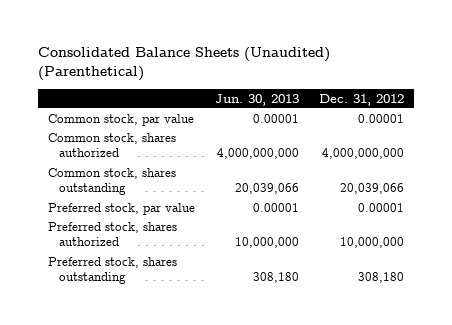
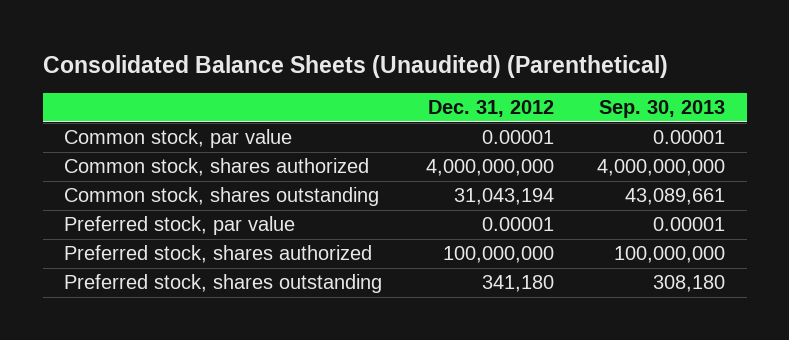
[214,93,299,106] Jun. 30, 2013 -> none
none -> [599,100,726,119] Sep. 30, 2013
[339,183,404,195] 20,039,066 -> [453,188,554,206] 31,043,194
[339,237,404,249] 10,000,000 -> [442,246,554,264] 100,000,000
[357,272,404,284] 308,180 -> [481,275,554,293] 341,180

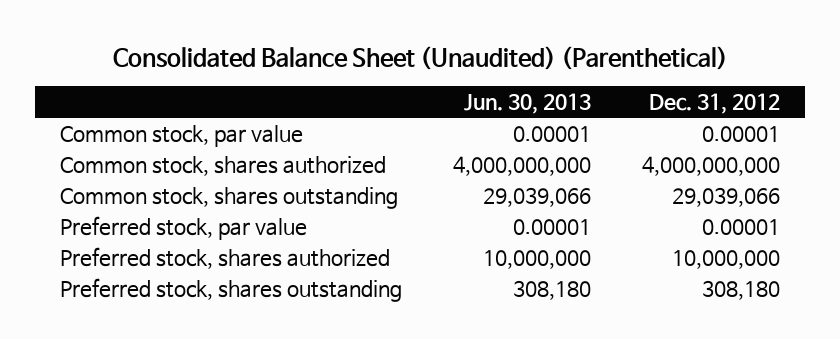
[42,55,668,79] Consolidated Balance Sheets (Unaudited) (Parenthetical) -> [112,46,728,71] Consolidated Balance Sheet (Unaudited) (Parenthetical)
[599,100,726,119] Sep. 30, 2013 -> none
none -> [463,93,591,115] Jun. 30, 2013
[453,188,554,206] 31,043,194 -> [671,186,780,207] 29,039,066
[442,246,554,264] 100,000,000 -> [671,249,780,269] 10,000,000
[481,275,554,293] 341,180 -> [701,279,780,300] 308,180

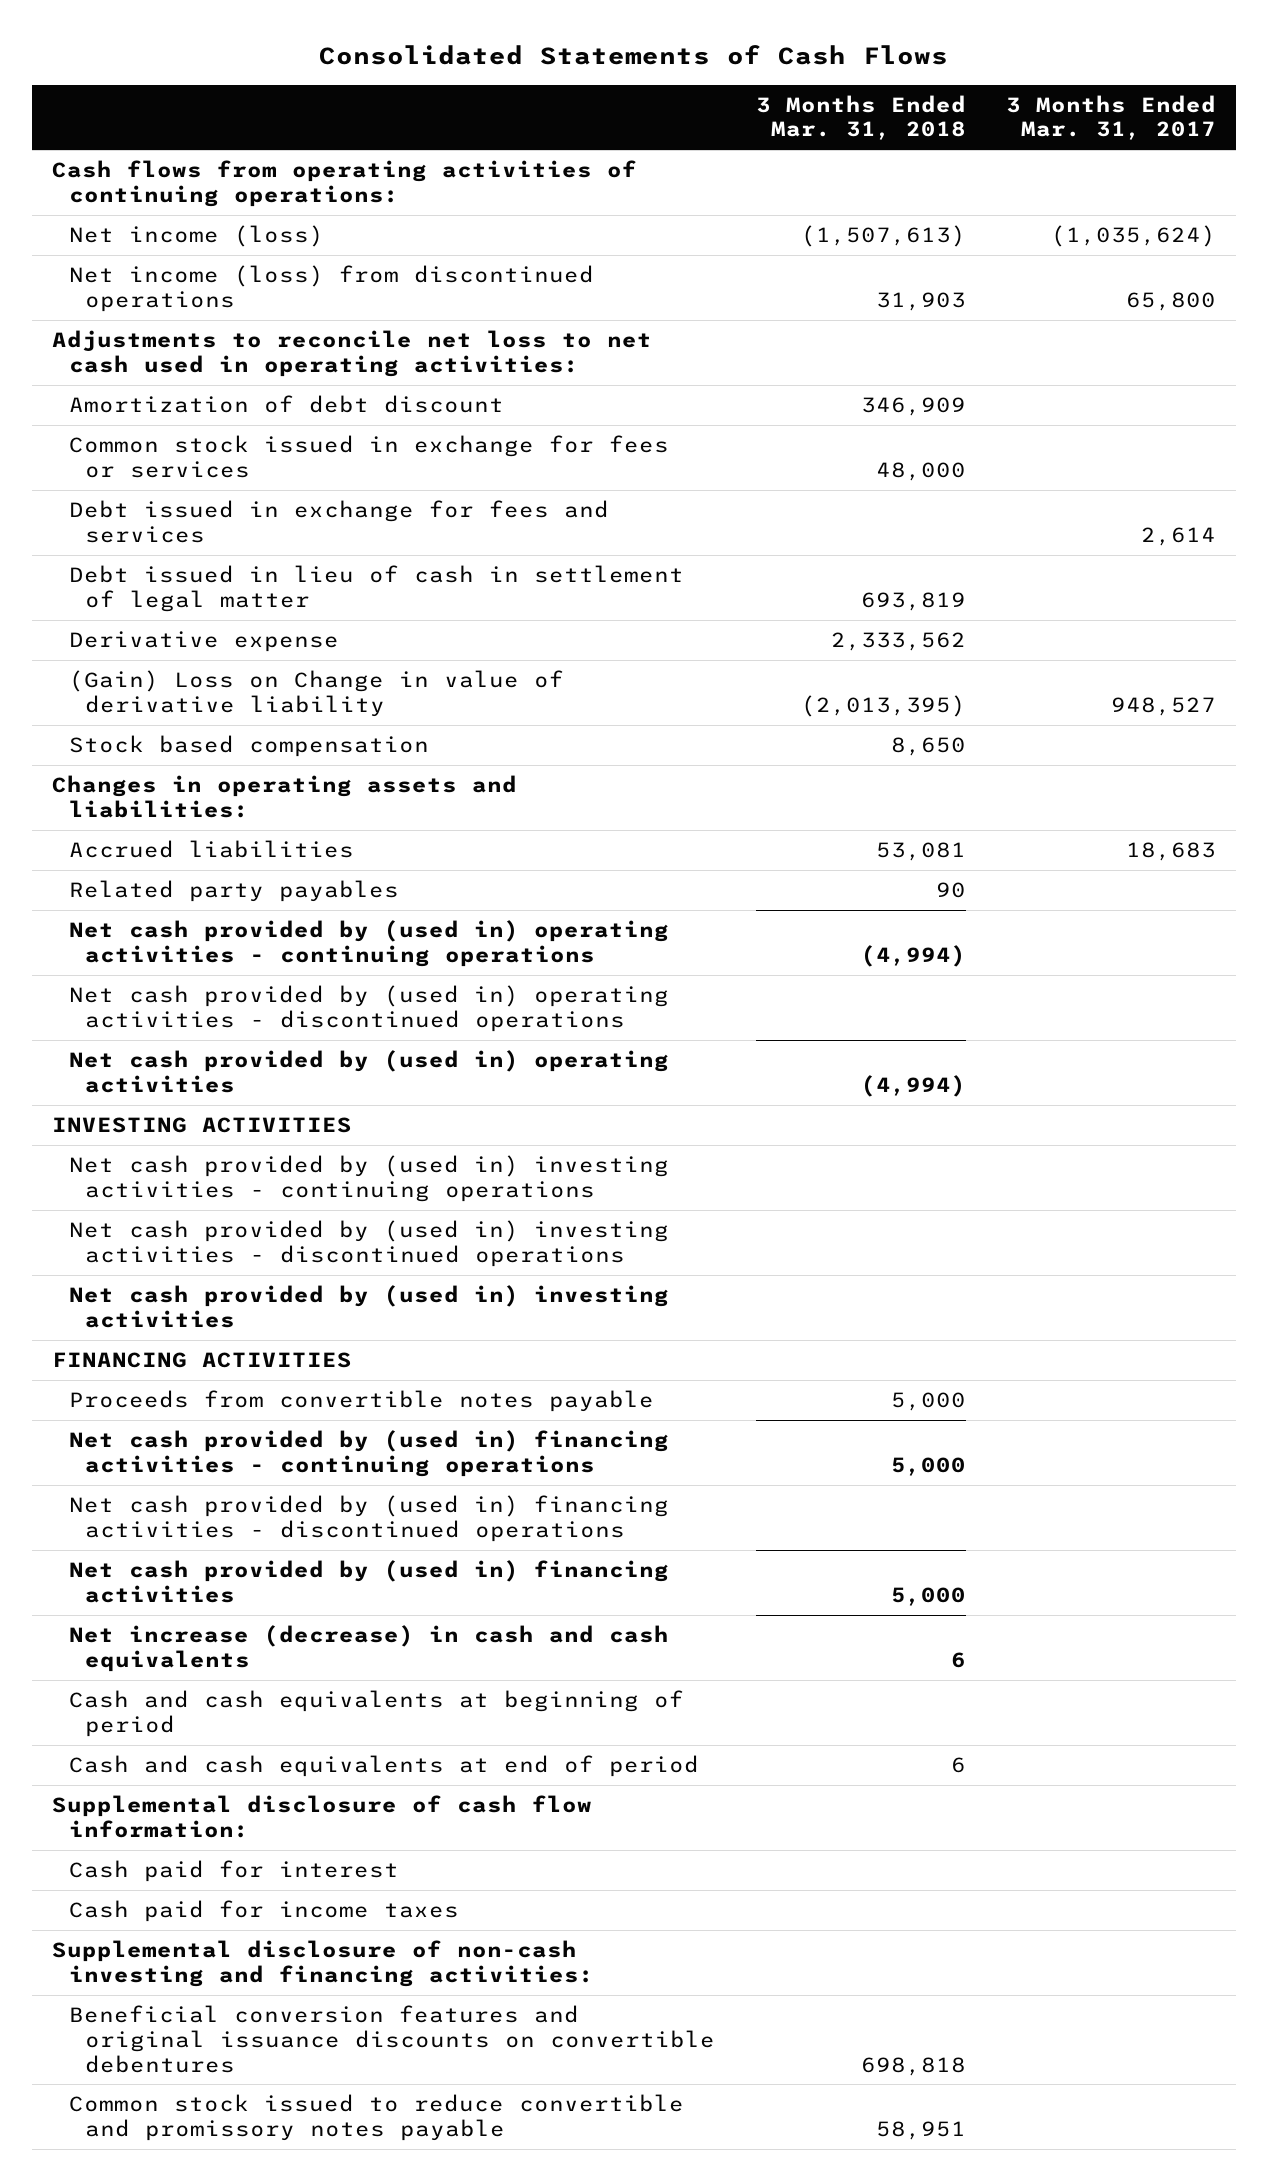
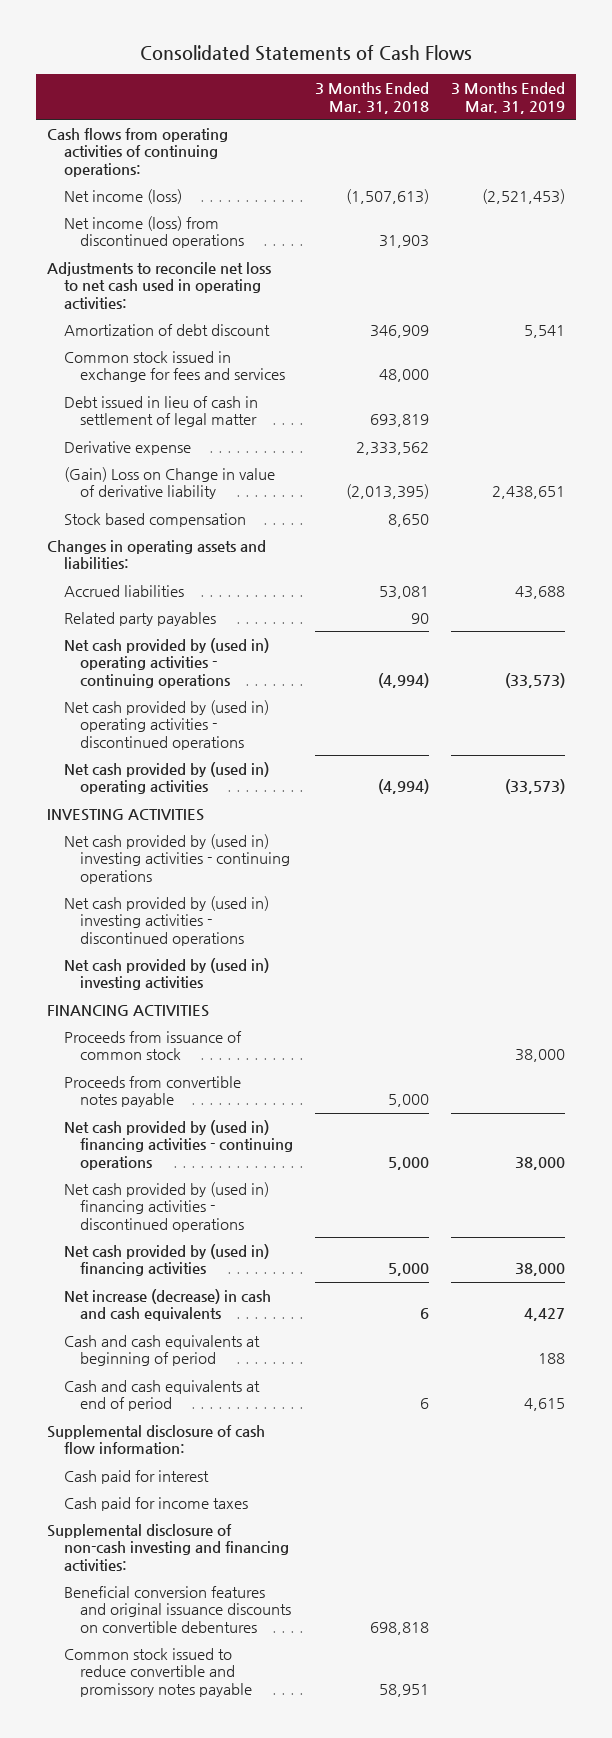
[1006,94,1217,141] 3 Months Ended Mar. 31, 2017 -> none
none -> [450,82,565,114] 3 Months Ended Mar. 31, 2019
[68,500,609,543] Debt issued in exchange for fees and services -> none
[68,435,669,478] Common stock issued in exchange for fees or services -> [63,350,286,383] Common stock issued in exchange for fees and services
none -> [63,1030,242,1061] Proceeds from issuance of common stock

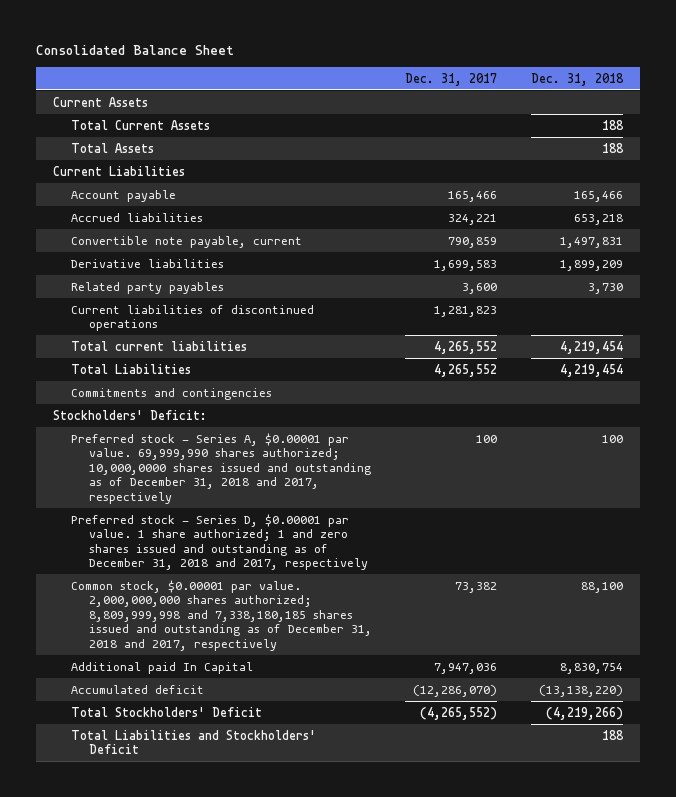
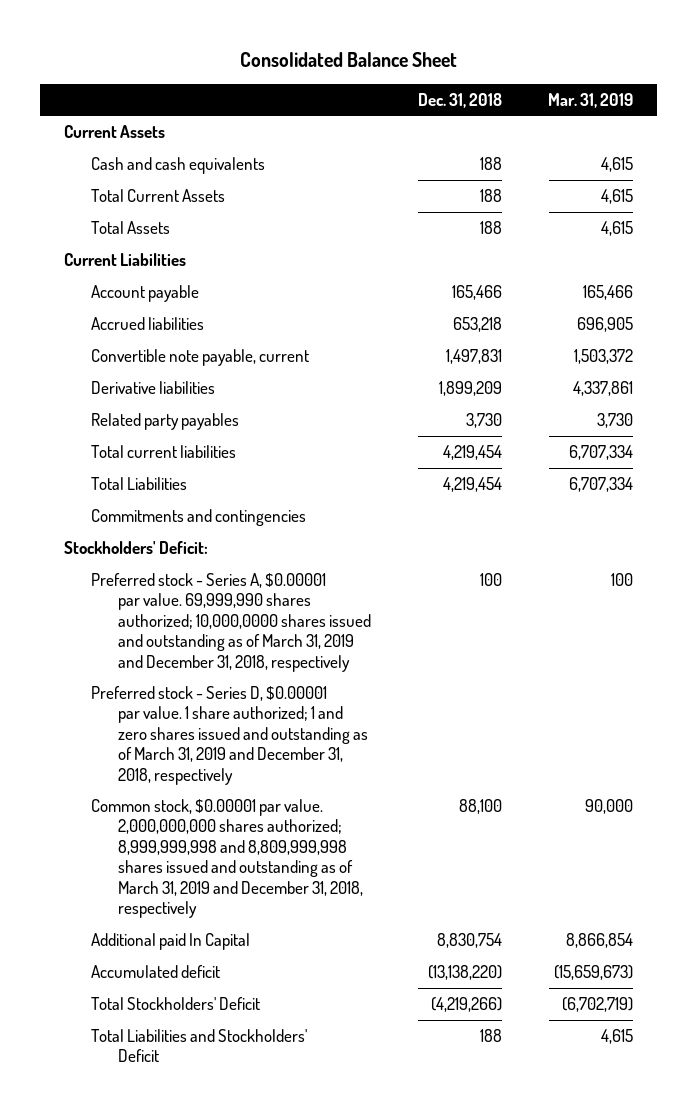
[405,72,498,86] Dec. 31, 2017 -> none
none -> [548,92,634,108] Mar. 31, 2019
none -> [90,157,265,175] Cash and cash equivalents
[70,304,314,332] Current liabilities of discontinued operations -> none
[70,432,371,504] Preferred stock - Series A, $0.00001 par value. 69,999,990 shares authorized; 10,000,0000 shares issued and outstanding as of December 31, 2018 and 2017, respectively -> [90,573,371,672] Preferred stock - Series A, $0.00001 par value. 69,999,990 shares authorized; 10,000,0000 shares issued and outstanding as of March 31, 2019 and December 31, 2018, respectively
[70,513,368,571] Preferred stock - Series D, $0.00001 par value. 1 share authorized; 1 and zero shares issued and outstanding as of December 31, 2018 and 2017, respectively -> [90,686,368,785] Preferred stock - Series D, $0.00001 par value. 1 share authorized; 1 and zero shares issued and outstanding as of March 31, 2019 and December 31, 2018, respectively
[70,579,372,651] Common stock, $0.00001 par value. 2,000,000,000 shares authorized; 8,809,999,998 and 7,338,180,185 shares issued and outstanding as of December 31, 2018 and 2017, respectively -> [90,799,363,919] Common stock, $0.00001 par value. 2,000,000,000 shares authorized; 8,999,999,998 and 8,809,999,998 shares issued and outstanding as of March 31, 2019 and December 31, 2018, respectively

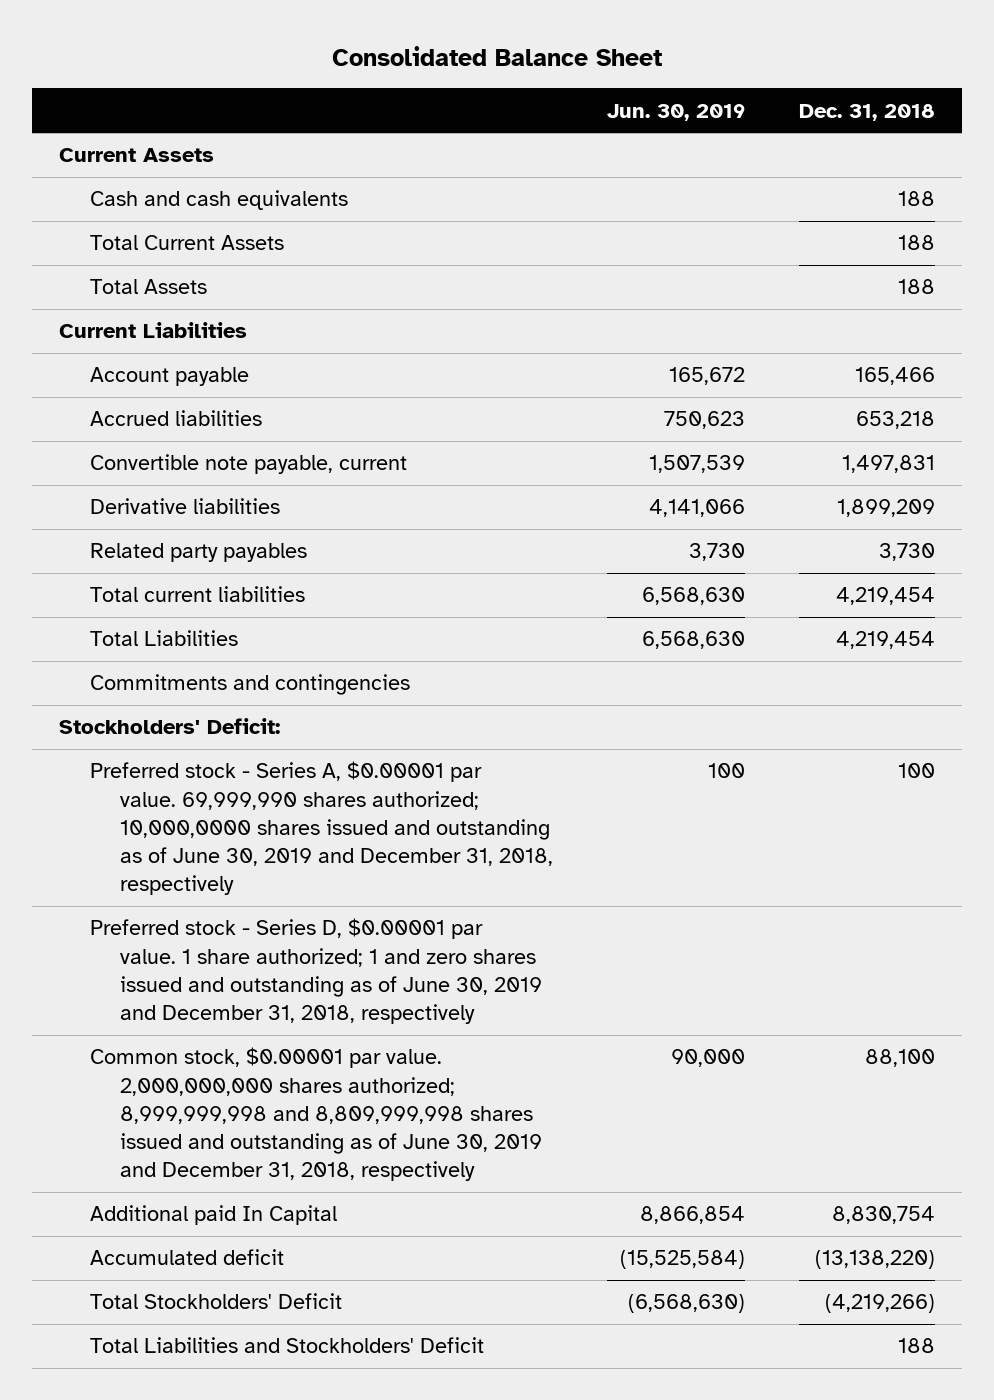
[548,92,634,108] Mar. 31, 2019 -> none
none -> [606,103,745,121] Jun. 30, 2019
[90,573,371,672] Preferred stock - Series A, $0.00001 par value. 69,999,990 shares authorized; 10,000,0000 shares issued and outstanding as of March 31, 2019 and December 31, 2018, respectively -> [89,761,553,896] Preferred stock - Series A, $0.00001 par value. 69,999,990 shares authorized; 10,000,0000 shares issued and outstanding as of June 30, 2019 and December 31, 2018, respectively
[90,686,368,785] Preferred stock - Series D, $0.00001 par value. 1 share authorized; 1 and zero shares issued and outstanding as of March 31, 2019 and December 31, 2018, respectively -> [89,918,542,1025] Preferred stock - Series D, $0.00001 par value. 1 share authorized; 1 and zero shares issued and outstanding as of June 30, 2019 and December 31, 2018, respectively
[90,799,363,919] Common stock, $0.00001 par value. 2,000,000,000 shares authorized; 8,999,999,998 and 8,809,999,998 shares issued and outstanding as of March 31, 2019 and December 31, 2018, respectively -> [89,1047,542,1182] Common stock, $0.00001 par value. 2,000,000,000 shares authorized; 8,999,999,998 and 8,809,999,998 shares issued and outstanding as of June 30, 2019 and December 31, 2018, respectively

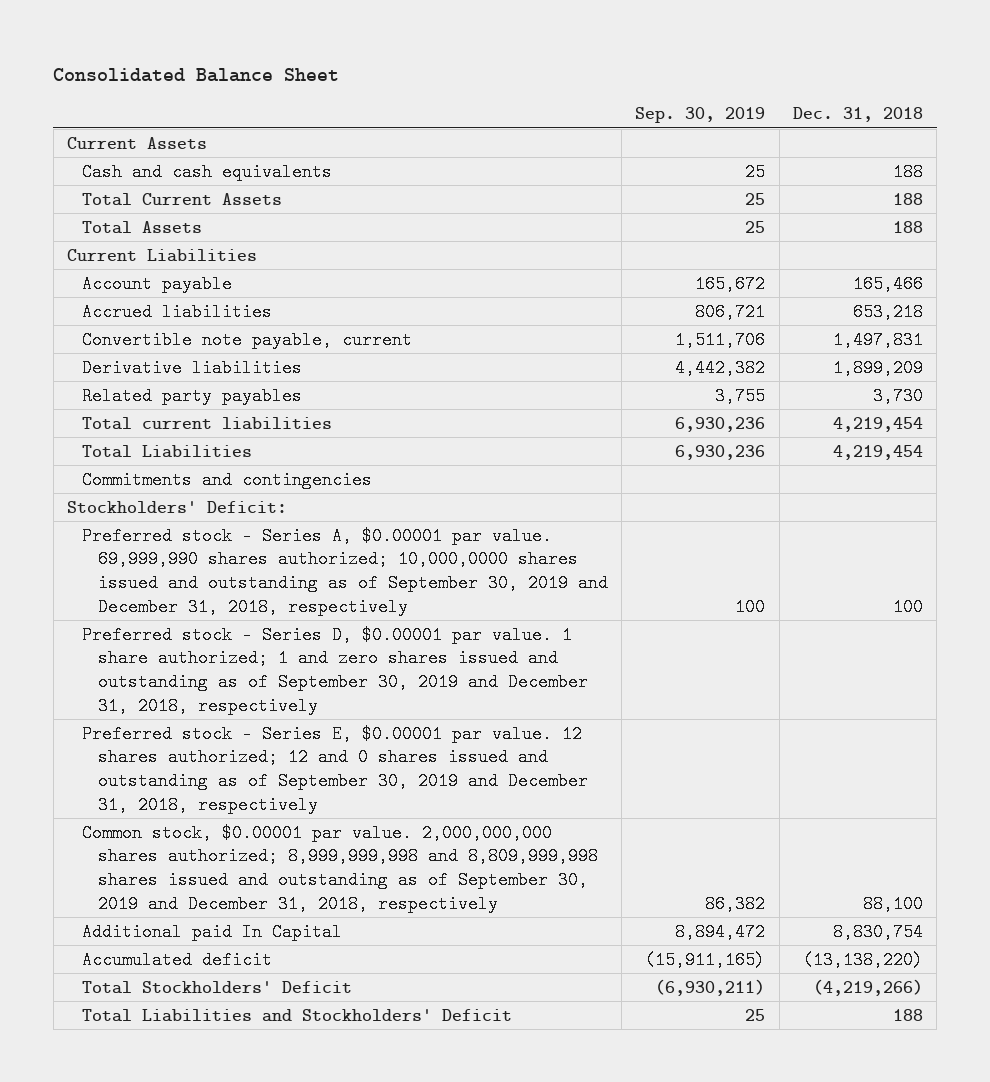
[606,103,745,121] Jun. 30, 2019 -> none
none -> [635,107,766,124] Sep. 30, 2019
[89,761,553,896] Preferred stock - Series A, $0.00001 par value. 69,999,990 shares authorized; 10,000,0000 shares issued and outstanding as of June 30, 2019 and December 31, 2018, respectively -> [82,526,608,616] Preferred stock - Series A, $0.00001 par value. 69,999,990 shares authorized; 10,000,0000 shares issued and outstanding as of September 30, 2019 and December 31, 2018, respectively
[89,918,542,1025] Preferred stock - Series D, $0.00001 par value. 1 share authorized; 1 and zero shares issued and outstanding as of June 30, 2019 and December 31, 2018, respectively -> [82,625,588,715] Preferred stock - Series D, $0.00001 par value. 1 share authorized; 1 and zero shares issued and outstanding as of September 30, 2019 and December 31, 2018, respectively
none -> [82,724,588,814] Preferred stock - Series E, $0.00001 par value. 12 shares authorized; 12 and 0 shares issued and outstanding as of September 30, 2019 and December 31, 2018, respectively
[89,1047,542,1182] Common stock, $0.00001 par value. 2,000,000,000 shares authorized; 8,999,999,998 and 8,809,999,998 shares issued and outstanding as of June 30, 2019 and December 31, 2018, respectively -> [82,823,598,913] Common stock, $0.00001 par value. 2,000,000,000 shares authorized; 8,999,999,998 and 8,809,999,998 shares issued and outstanding as of September 30, 2019 and December 31, 2018, respectively

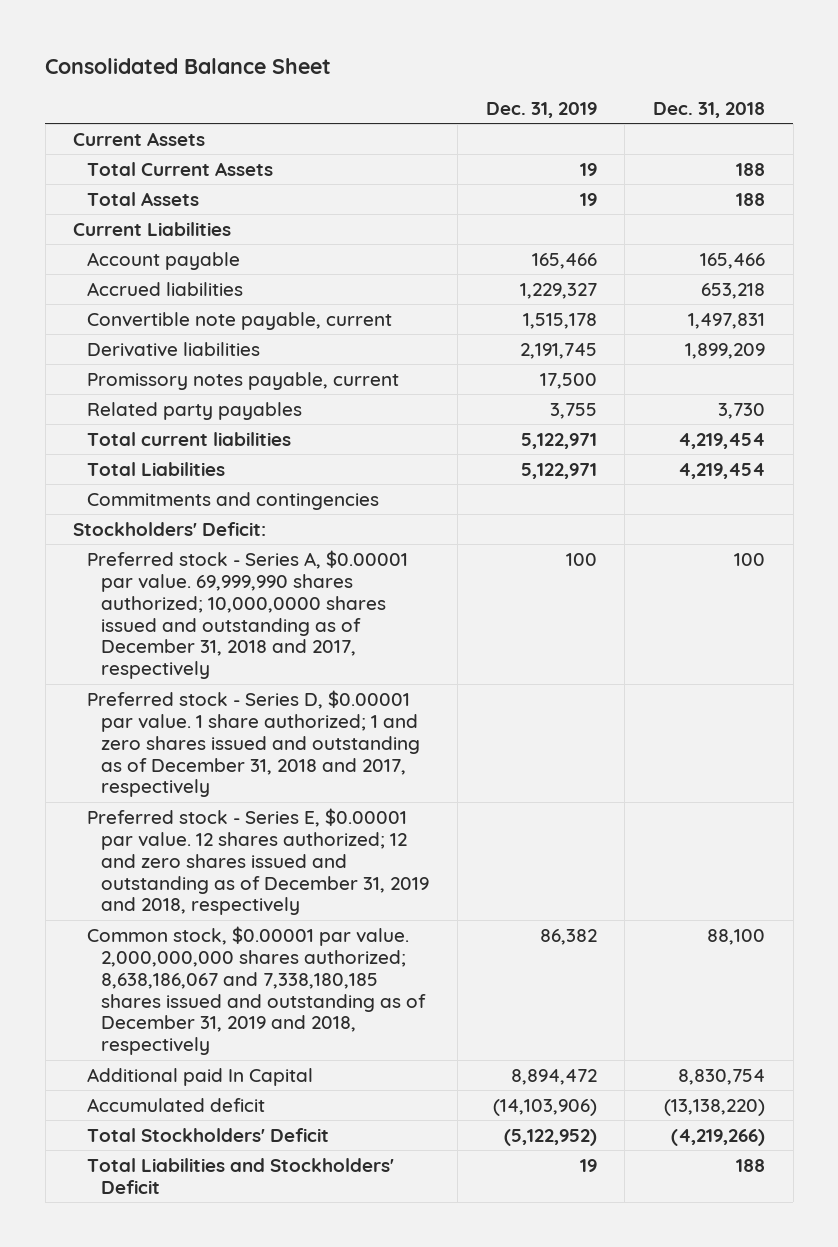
[635,107,766,124] Sep. 30, 2019 -> none
none -> [485,102,597,119] Dec. 31, 2019
[82,162,333,181] Cash and cash equivalents -> none
none -> [87,371,400,390] Promissory notes payable, current
[82,526,608,616] Preferred stock - Series A, $0.00001 par value. 69,999,990 shares authorized; 10,000,0000 shares issued and outstanding as of September 30, 2019 and December 31, 2018, respectively -> [87,549,409,680] Preferred stock - Series A, $0.00001 par value. 69,999,990 shares authorized; 10,000,0000 shares issued and outstanding as of December 31, 2018 and 2017, respectively
[82,625,588,715] Preferred stock - Series D, $0.00001 par value. 1 share authorized; 1 and zero shares issued and outstanding as of September 30, 2019 and December 31, 2018, respectively -> [87,689,421,798] Preferred stock - Series D, $0.00001 par value. 1 share authorized; 1 and zero shares issued and outstanding as of December 31, 2018 and 2017, respectively
[82,724,588,814] Preferred stock - Series E, $0.00001 par value. 12 shares authorized; 12 and 0 shares issued and outstanding as of September 30, 2019 and December 31, 2018, respectively -> [87,807,430,916] Preferred stock - Series E, $0.00001 par value. 12 shares authorized; 12 and zero shares issued and outstanding as of December 31, 2019 and 2018, respectively
[82,823,598,913] Common stock, $0.00001 par value. 2,000,000,000 shares authorized; 8,999,999,998 and 8,809,999,998 shares issued and outstanding as of September 30, 2019 and December 31, 2018, respectively -> [87,925,427,1056] Common stock, $0.00001 par value. 2,000,000,000 shares authorized; 8,638,186,067 and 7,338,180,185 shares issued and outstanding as of December 31, 2019 and 2018, respectively

